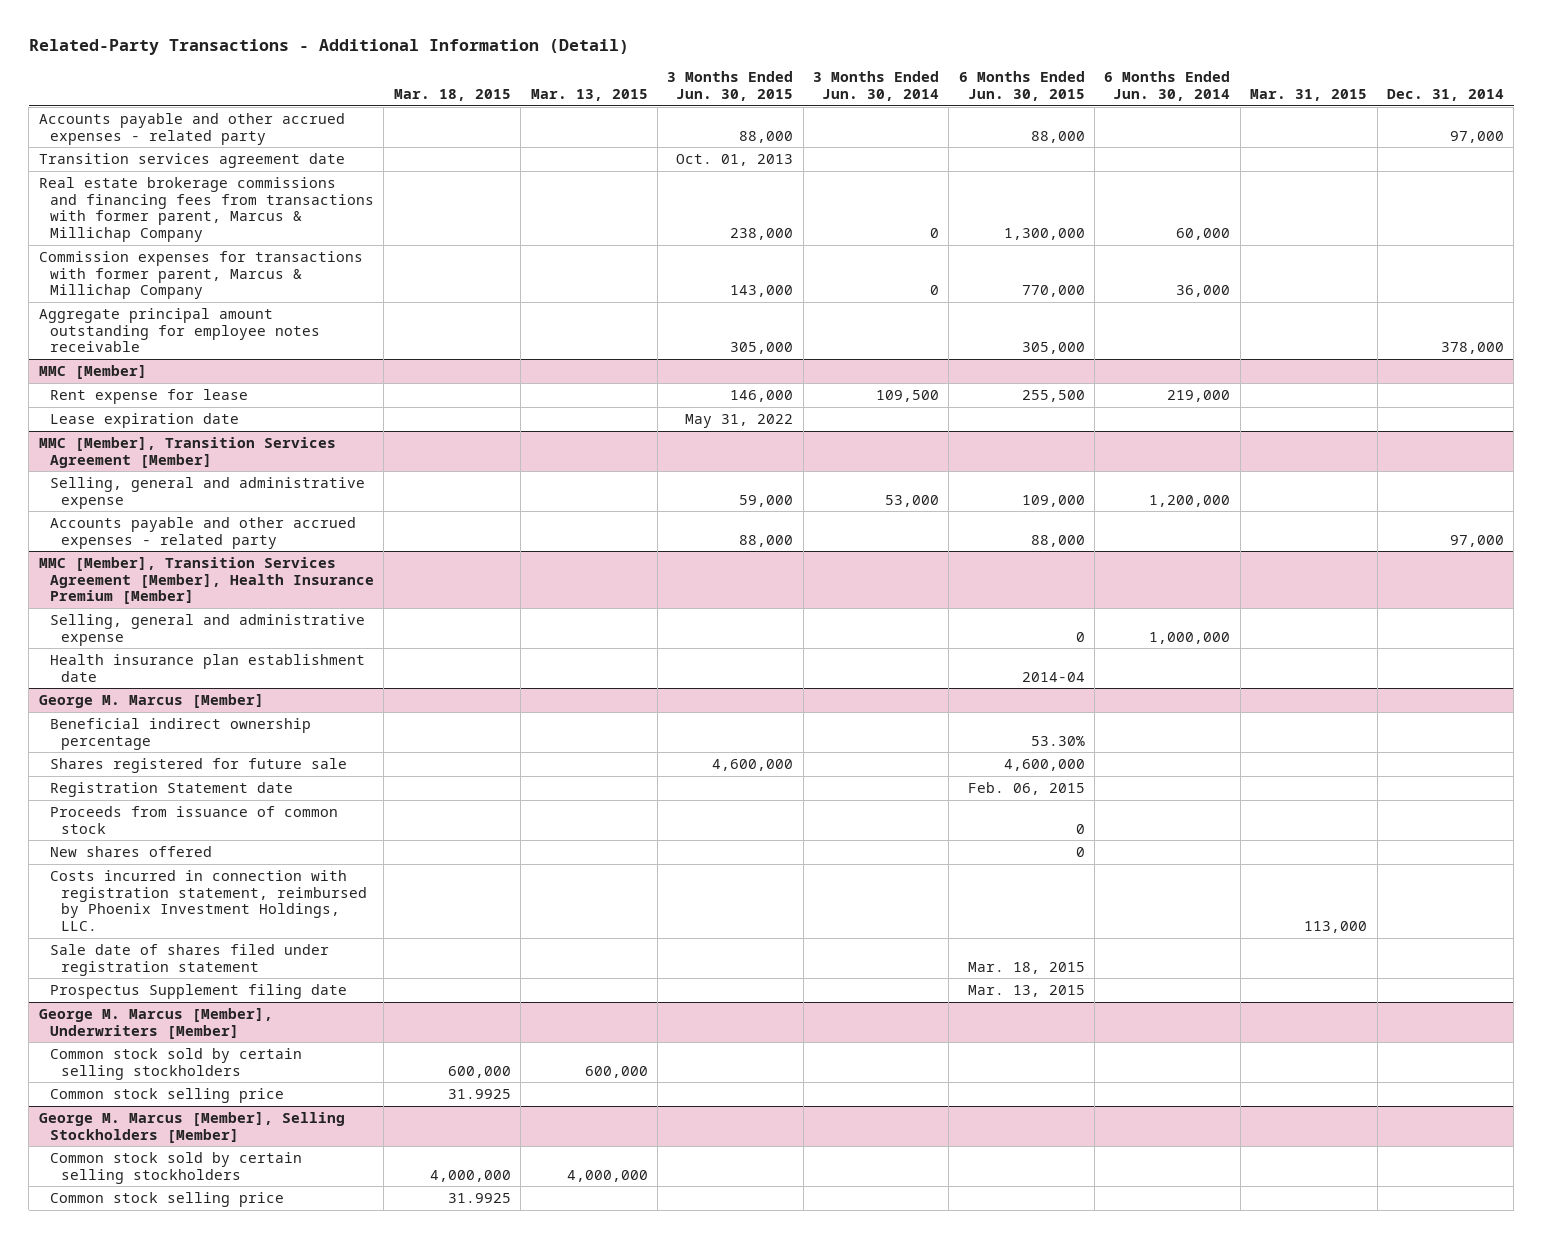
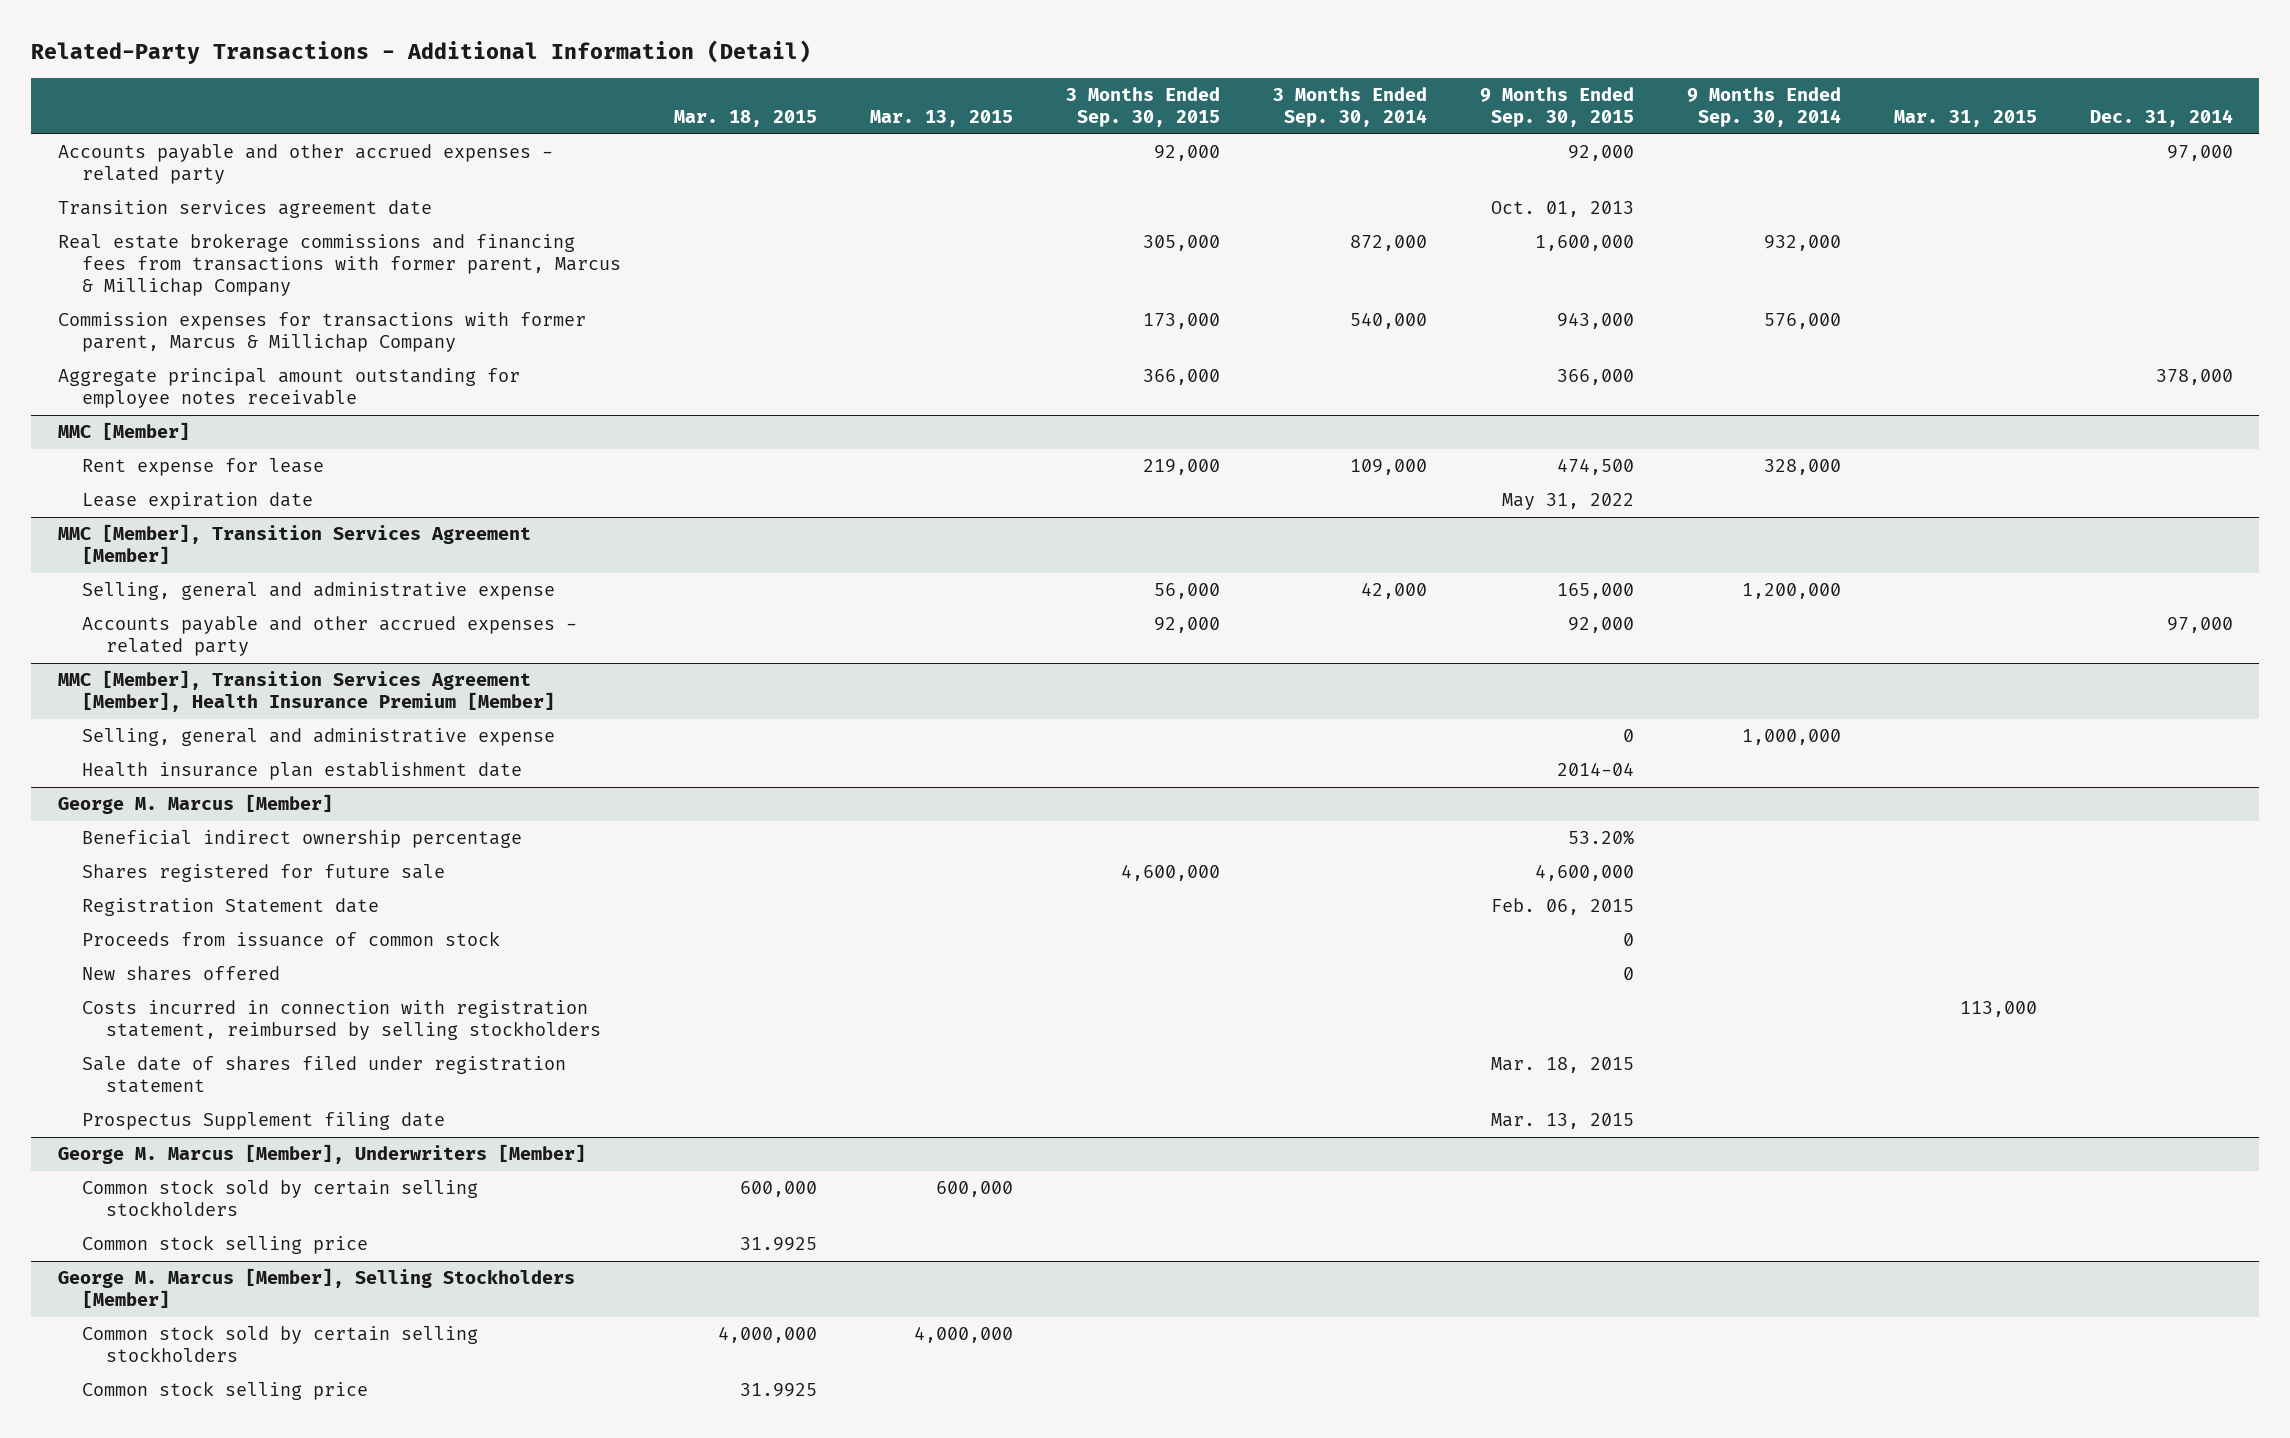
[667,71,794,101] 3 Months Ended Jun. 30, 2015 -> none
[812,71,939,101] 3 Months Ended Jun. 30, 2014 -> none
[958,71,1085,101] 6 Months Ended Jun. 30, 2015 -> none
[1104,71,1231,101] 6 Months Ended Jun. 30, 2014 -> none
none -> [1065,86,1220,127] 3 Months Ended Sep. 30, 2015
none -> [1272,86,1427,127] 3 Months Ended Sep. 30, 2014
none -> [1479,86,1634,127] 9 Months Ended Sep. 30, 2015
none -> [1686,86,1841,127] 9 Months Ended Sep. 30, 2014
[50,869,368,932] Costs incurred in connection with registration statement, reimbursed by Phoenix Investment Holdings, LLC. -> [81,1000,601,1041] Costs incurred in connection with registration statement, reimbursed by selling stockholders

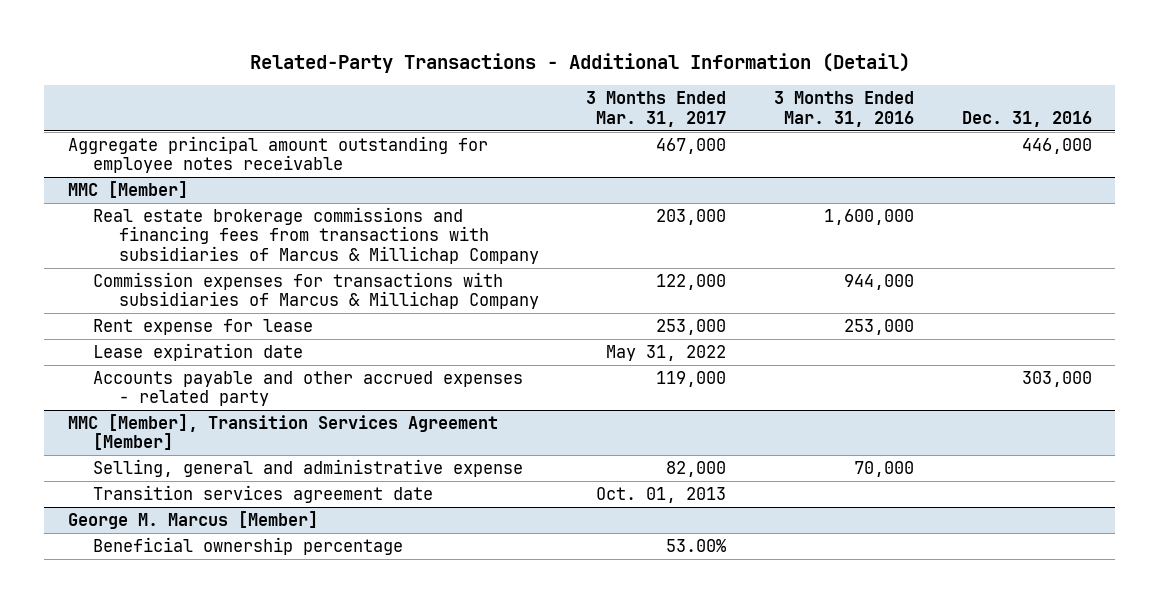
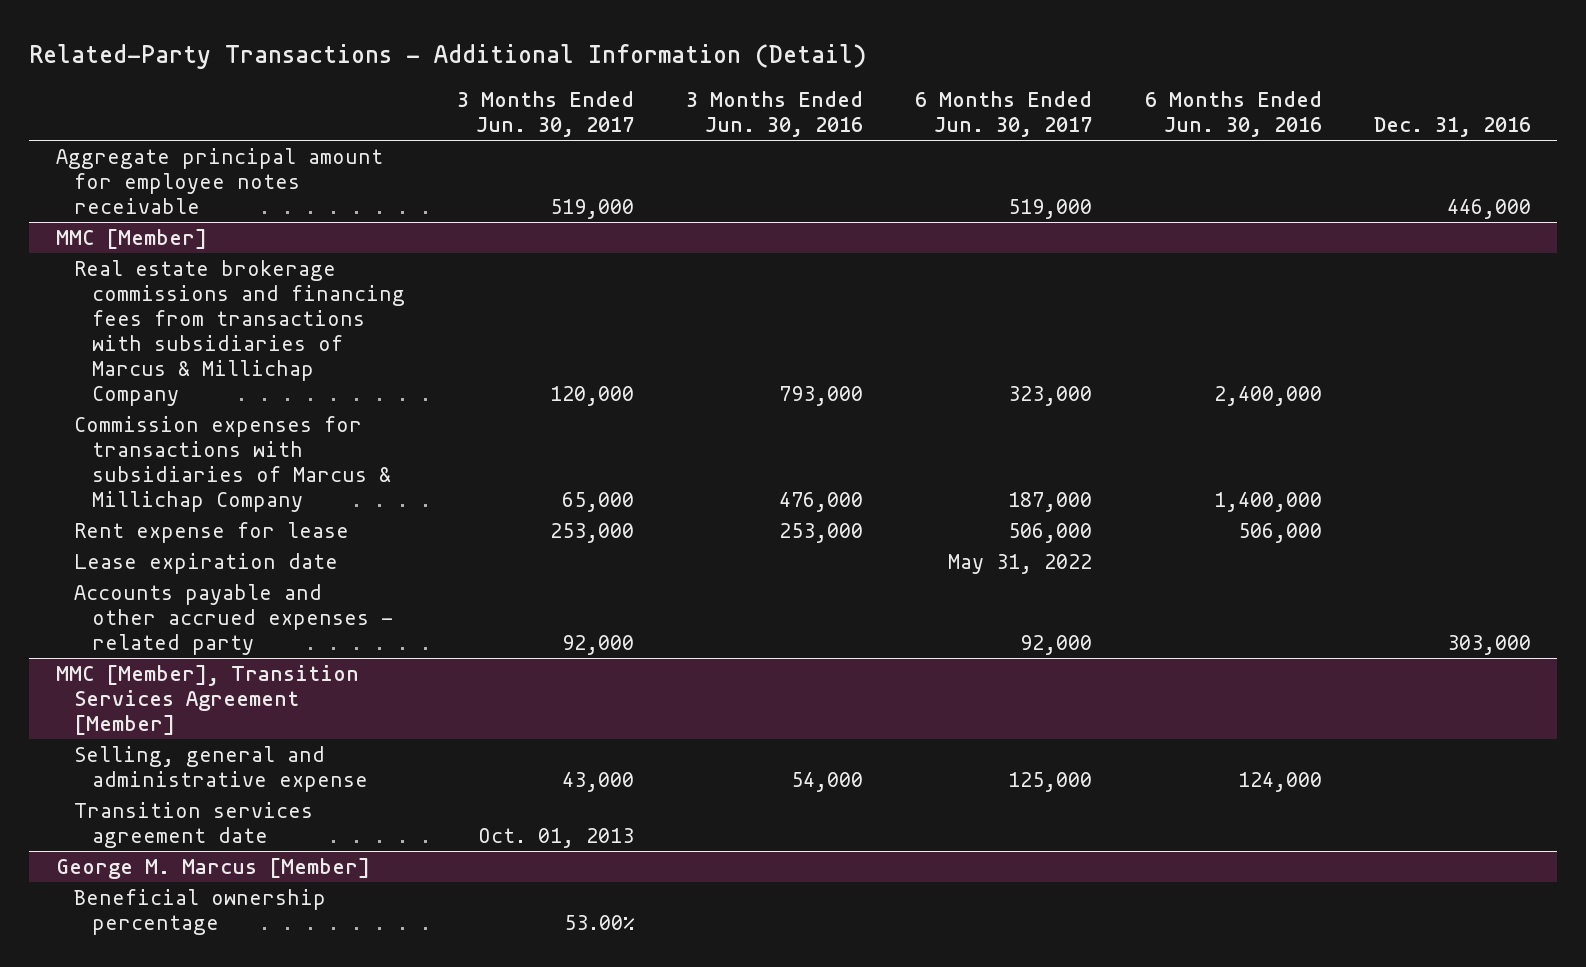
[586,91,727,127] 3 Months Ended Mar. 31, 2017 -> none
[773,91,914,127] 3 Months Ended Mar. 31, 2016 -> none
none -> [457,90,635,137] 3 Months Ended Jun. 30, 2017
none -> [686,90,864,137] 3 Months Ended Jun. 30, 2016
none -> [915,90,1093,137] 6 Months Ended Jun. 30, 2017
none -> [1144,90,1322,137] 6 Months Ended Jun. 30, 2016
[67,135,488,174] Aggregate principal amount outstanding for employee notes receivable -> [55,147,383,214] Aggregate principal amount for employee notes receivable

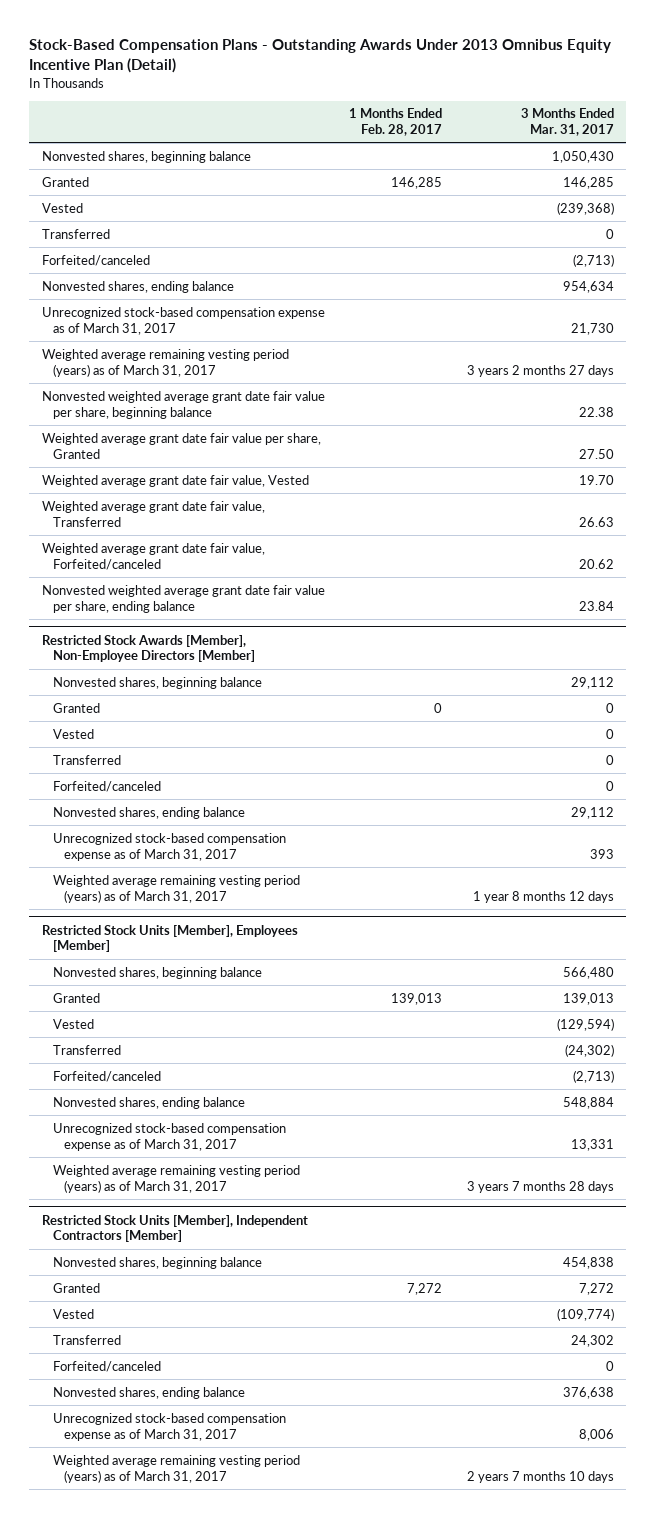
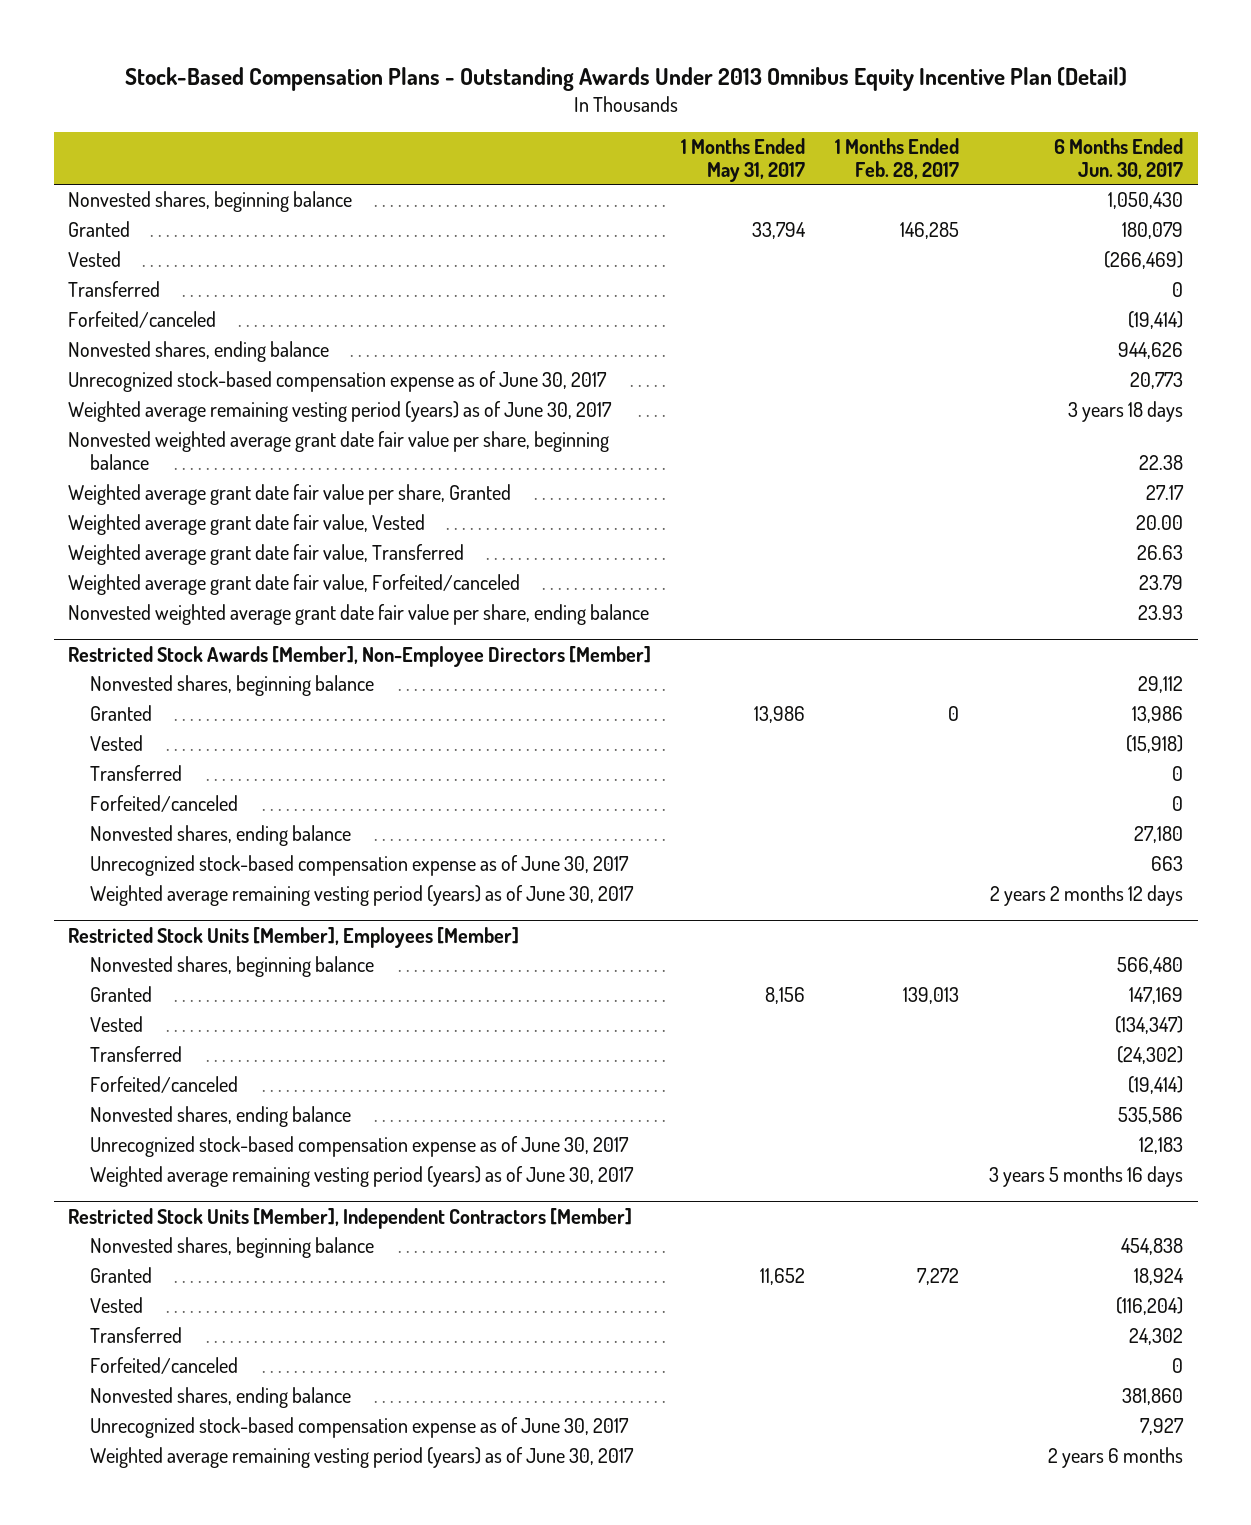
[520,108,614,137] 3 Months Ended Mar. 31, 2017 -> none
none -> [681,137,806,182] 1 Months Ended May 31, 2017
none -> [1053,137,1183,179] 6 Months Ended Jun. 30, 2017
[41,306,325,335] Unrecognized stock-based compensation expense as of March 31, 2017 -> [68,371,608,393] Unrecognized stock-based compensation expense as of June 30, 2017
[41,348,289,377] Weighted average remaining vesting period (years) as of March 31, 2017 -> [68,401,613,423] Weighted average remaining vesting period (years) as of June 30, 2017
[52,832,286,861] Unrecognized stock-based compensation expense as of March 31, 2017 -> [89,855,629,877] Unrecognized stock-based compensation expense as of June 30, 2017
[52,874,300,903] Weighted average remaining vesting period (years) as of March 31, 2017 -> [89,885,634,907] Weighted average remaining vesting period (years) as of June 30, 2017
[52,1122,286,1151] Unrecognized stock-based compensation expense as of March 31, 2017 -> [89,1136,629,1158] Unrecognized stock-based compensation expense as of June 30, 2017
[52,1164,300,1193] Weighted average remaining vesting period (years) as of March 31, 2017 -> [89,1166,634,1188] Weighted average remaining vesting period (years) as of June 30, 2017
[52,1412,286,1441] Unrecognized stock-based compensation expense as of March 31, 2017 -> [89,1417,629,1439] Unrecognized stock-based compensation expense as of June 30, 2017
[52,1454,300,1483] Weighted average remaining vesting period (years) as of March 31, 2017 -> [89,1447,634,1469] Weighted average remaining vesting period (years) as of June 30, 2017

